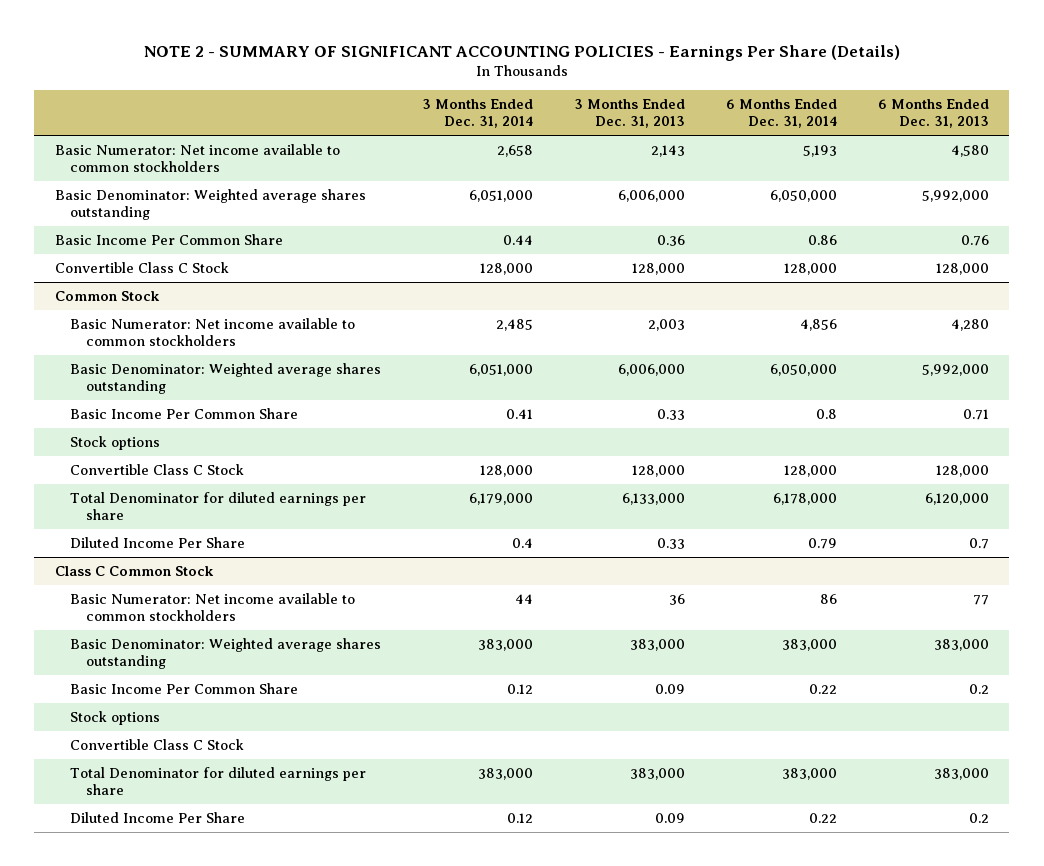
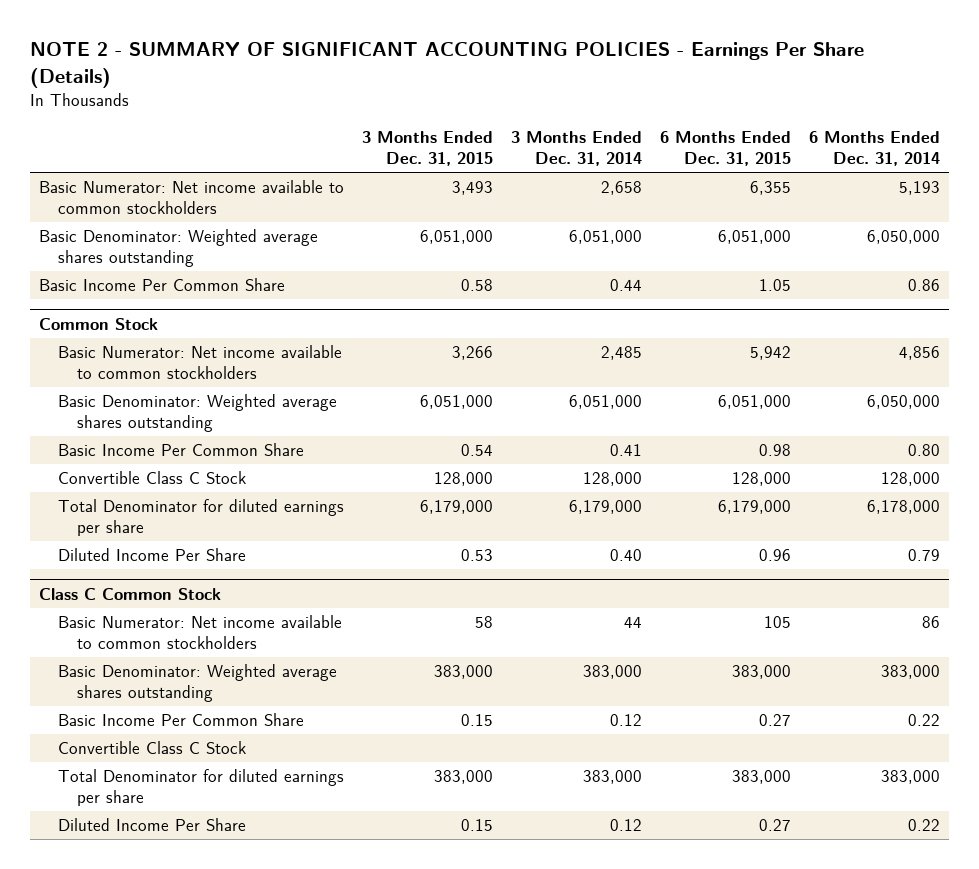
[574,99,686,129] 3 Months Ended Dec. 31, 2013 -> none
[877,99,989,129] 6 Months Ended Dec. 31, 2013 -> none
none -> [362,130,494,167] 3 Months Ended Dec. 31, 2015
none -> [660,130,792,167] 6 Months Ended Dec. 31, 2015
[54,261,229,273] Convertible Class C Stock -> none
[70,435,161,450] Stock options -> none
[816,408,838,419] 0.8 -> [908,444,941,457] 0.80
[512,537,534,548] 0.4 -> [610,549,643,562] 0.40
[70,710,161,725] Stock options -> none

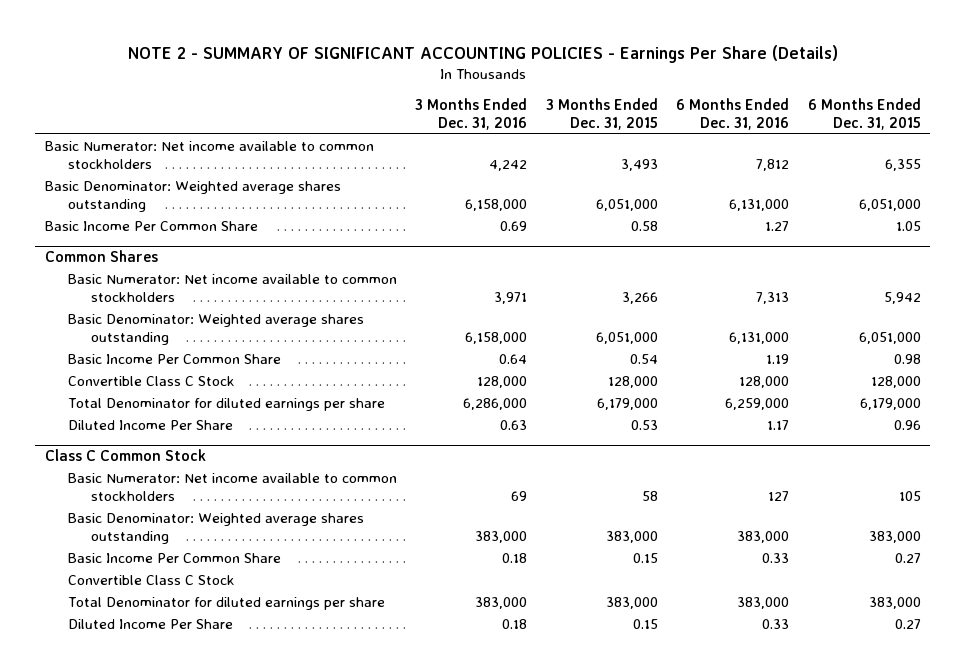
[511,130,643,167] 3 Months Ended Dec. 31, 2014 -> none
[809,130,941,167] 6 Months Ended Dec. 31, 2014 -> none
none -> [415,97,528,131] 3 Months Ended Dec. 31, 2016
none -> [676,97,790,131] 6 Months Ended Dec. 31, 2016
[39,317,159,330] Common Stock -> [44,250,158,263] Common Shares

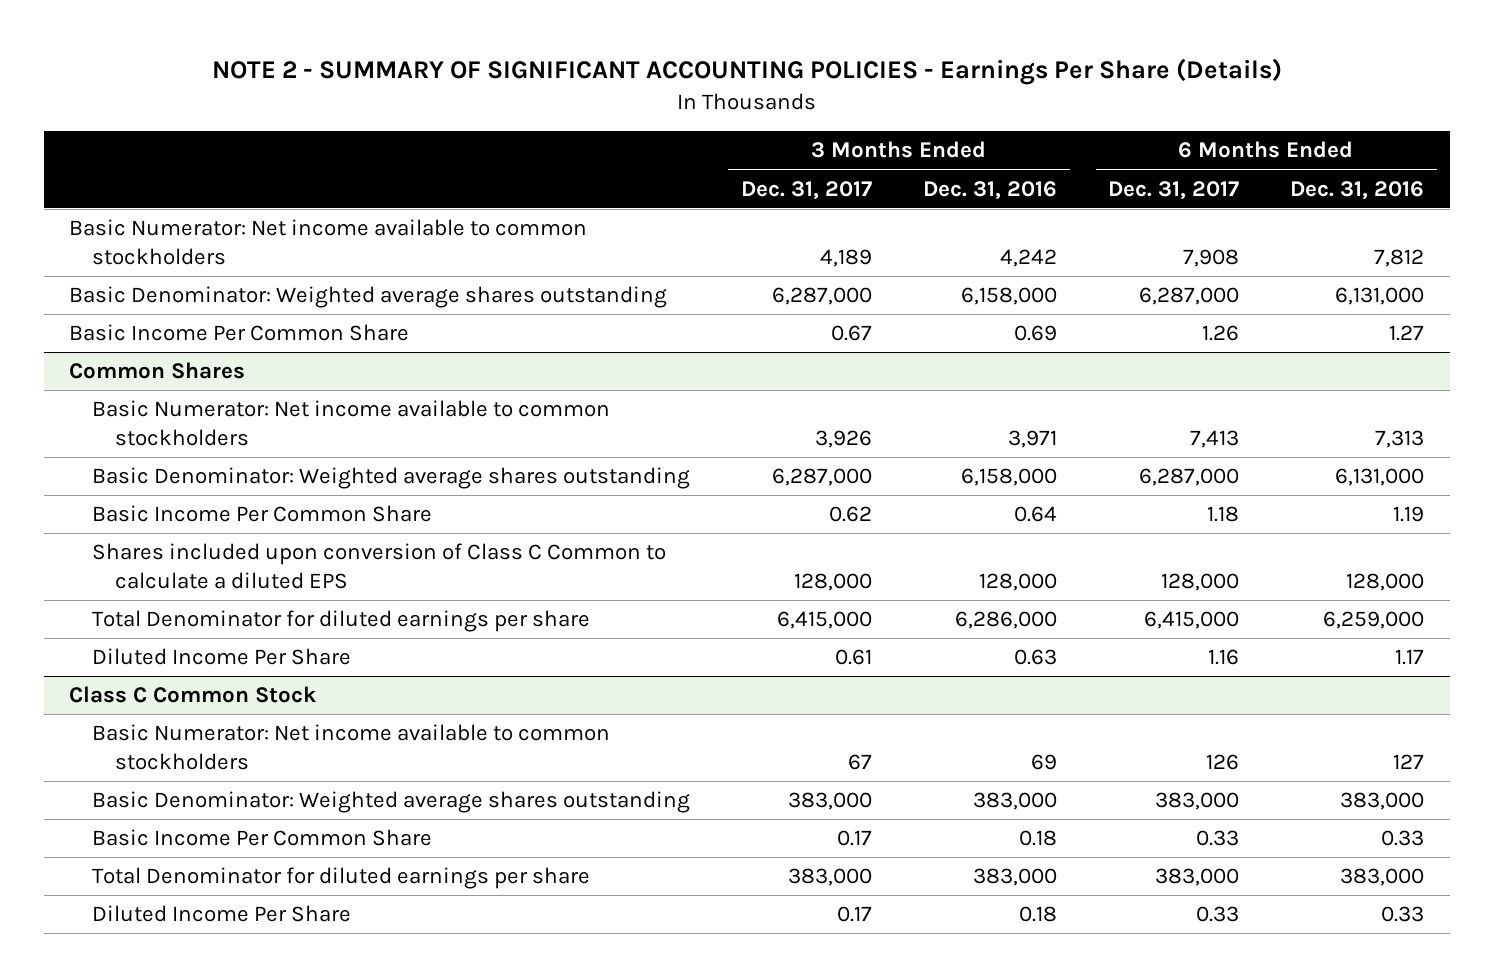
[545,97,658,131] 3 Months Ended Dec. 31, 2015 -> none
[807,97,921,131] 6 Months Ended Dec. 31, 2015 -> none
none -> [741,180,873,200] Dec. 31, 2017
none -> [1108,180,1240,200] Dec. 31, 2017
[67,376,235,387] Convertible Class C Stock -> [91,543,666,589] Shares included upon conversion of Class C Common to calculate a diluted EPS
[67,575,235,586] Convertible Class C Stock -> none

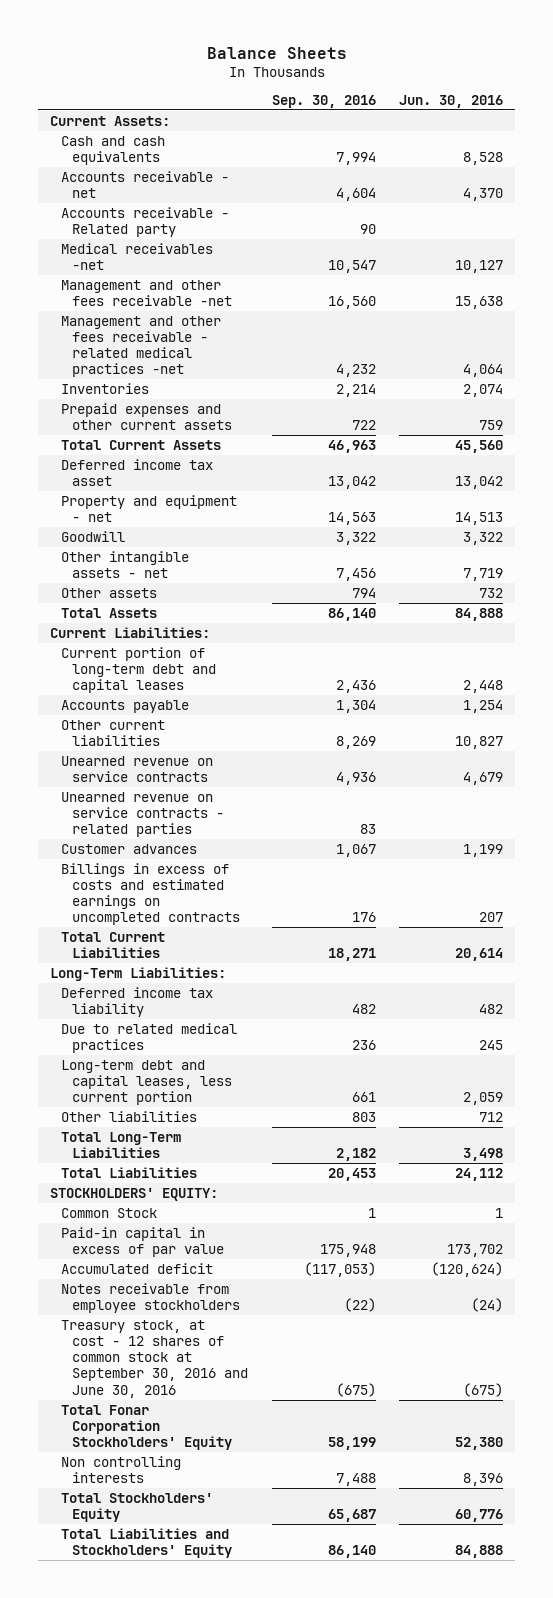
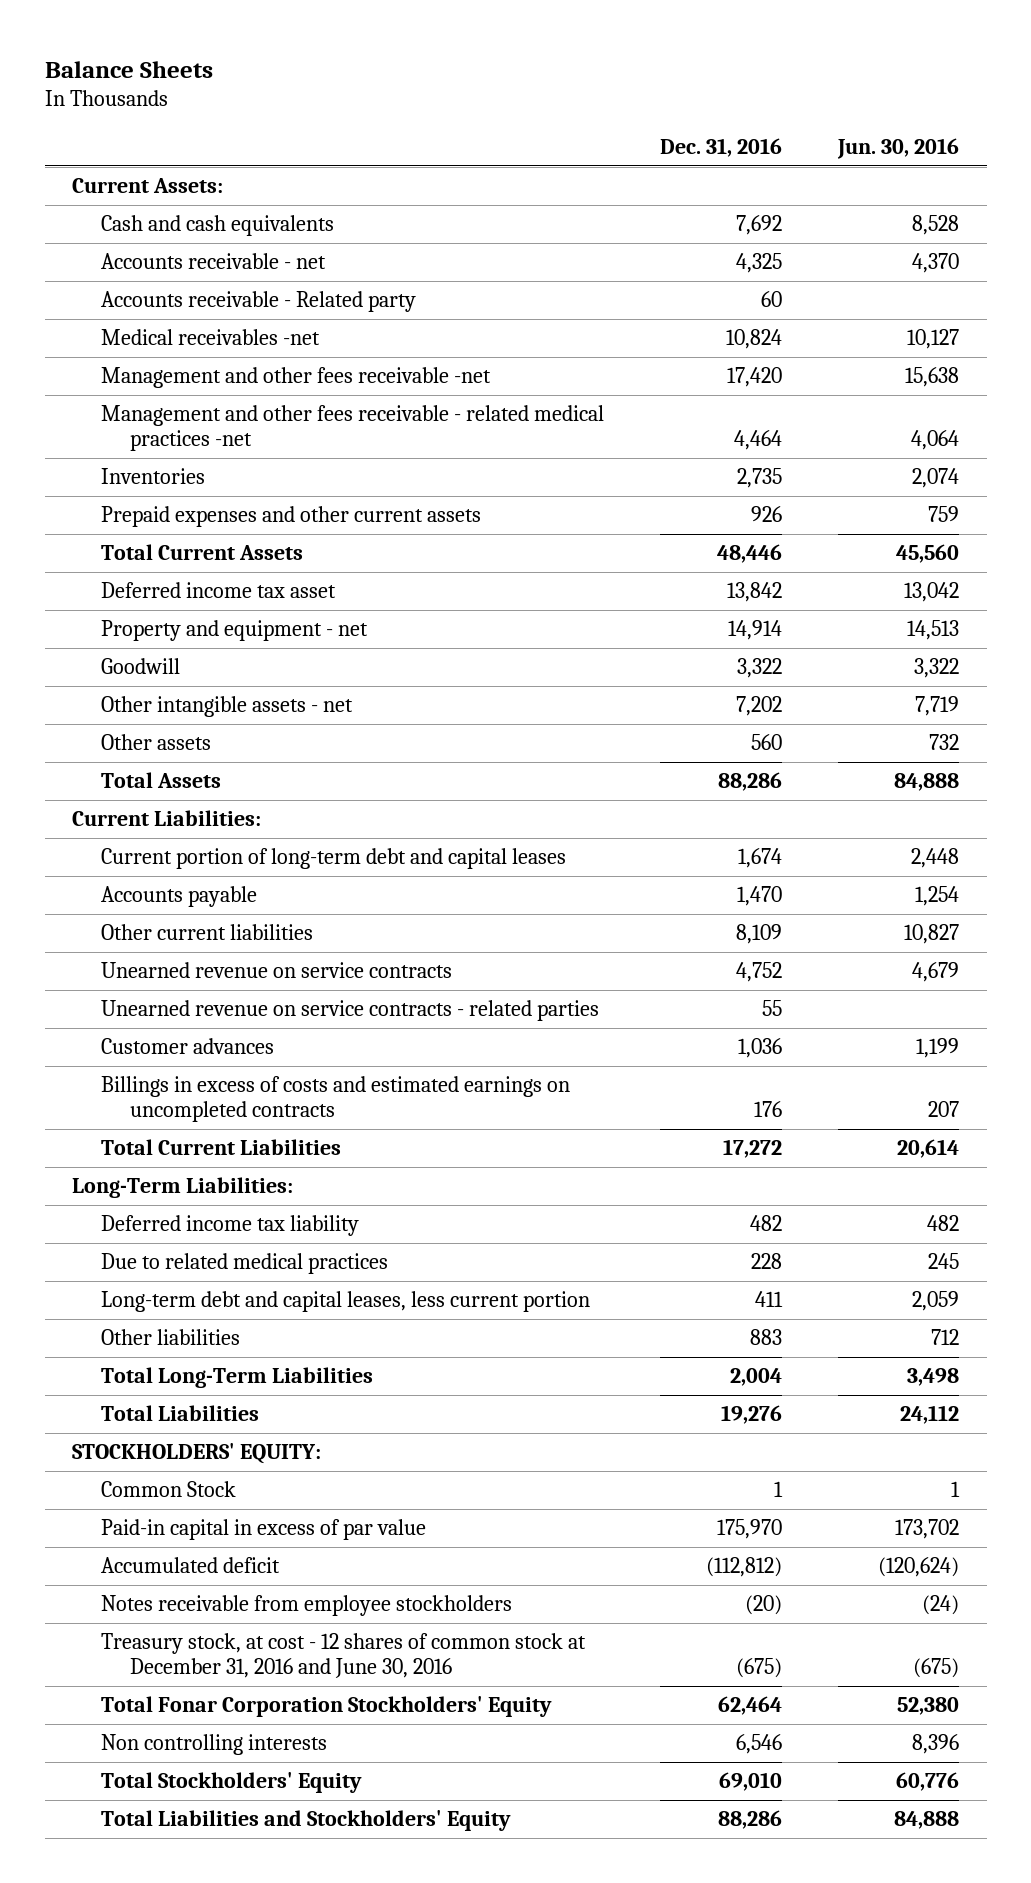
[271,94,376,108] Sep. 30, 2016 -> none
none -> [660,137,783,157] Dec. 31, 2016
[61,1319,249,1398] Treasury stock, at cost - 12 shares of common stock at September 30, 2016 and June 30, 2016 -> [101,1633,587,1679] Treasury stock, at cost - 12 shares of common stock at December 31, 2016 and June 30, 2016

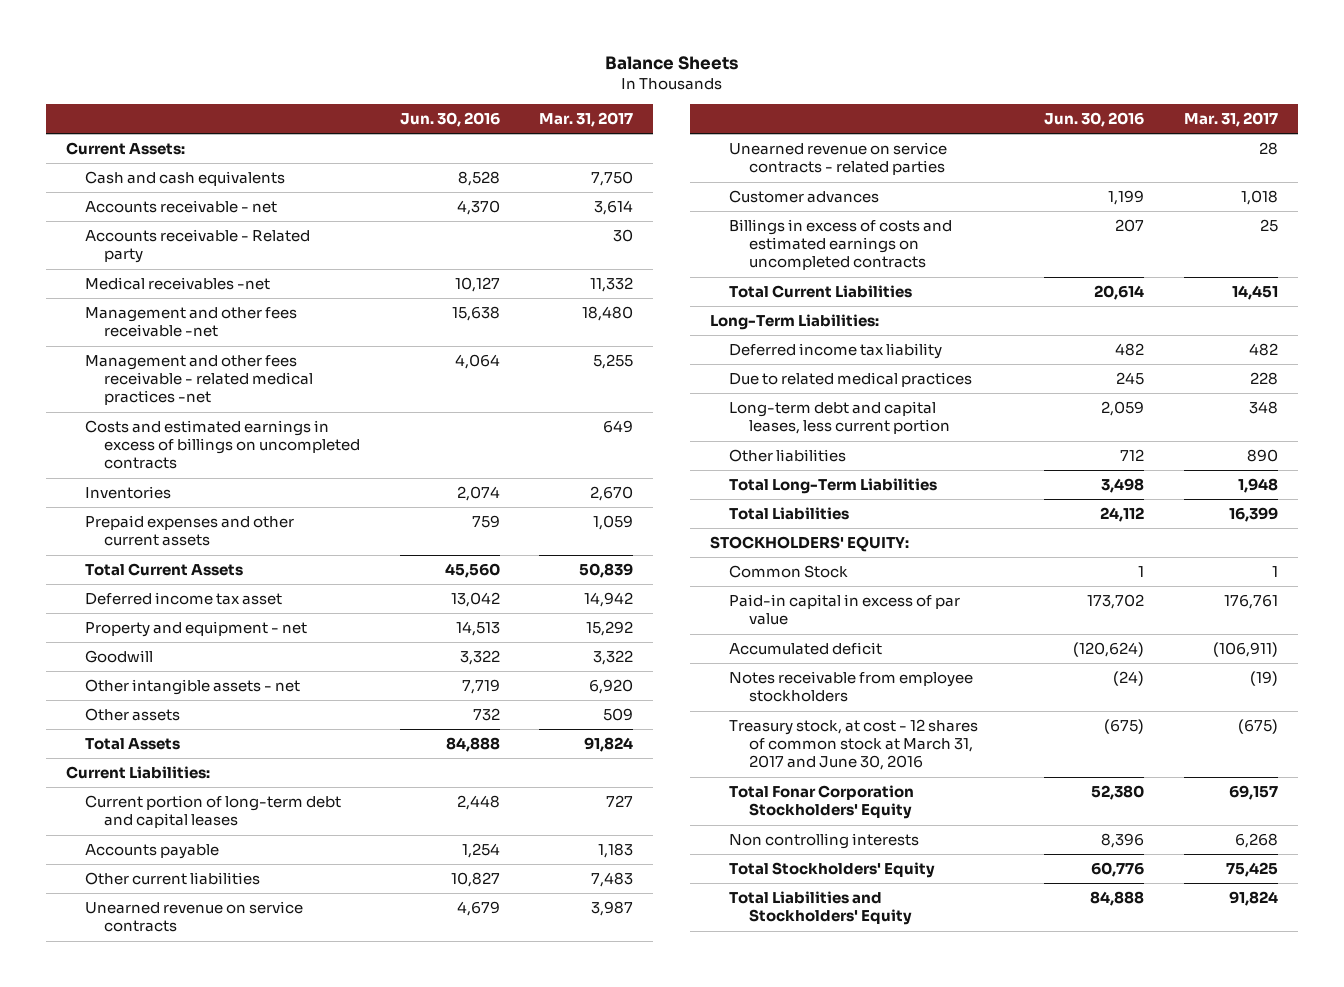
[660,137,783,157] Dec. 31, 2016 -> none
none -> [539,111,634,127] Mar. 31, 2017
none -> [84,420,360,470] Costs and estimated earnings in excess of billings on uncompleted contracts
[101,1633,587,1679] Treasury stock, at cost - 12 shares of common stock at December 31, 2016 and June 30, 2016 -> [729,719,979,771] Treasury stock, at cost - 12 shares of common stock at March 31, 2017 and June 30, 2016

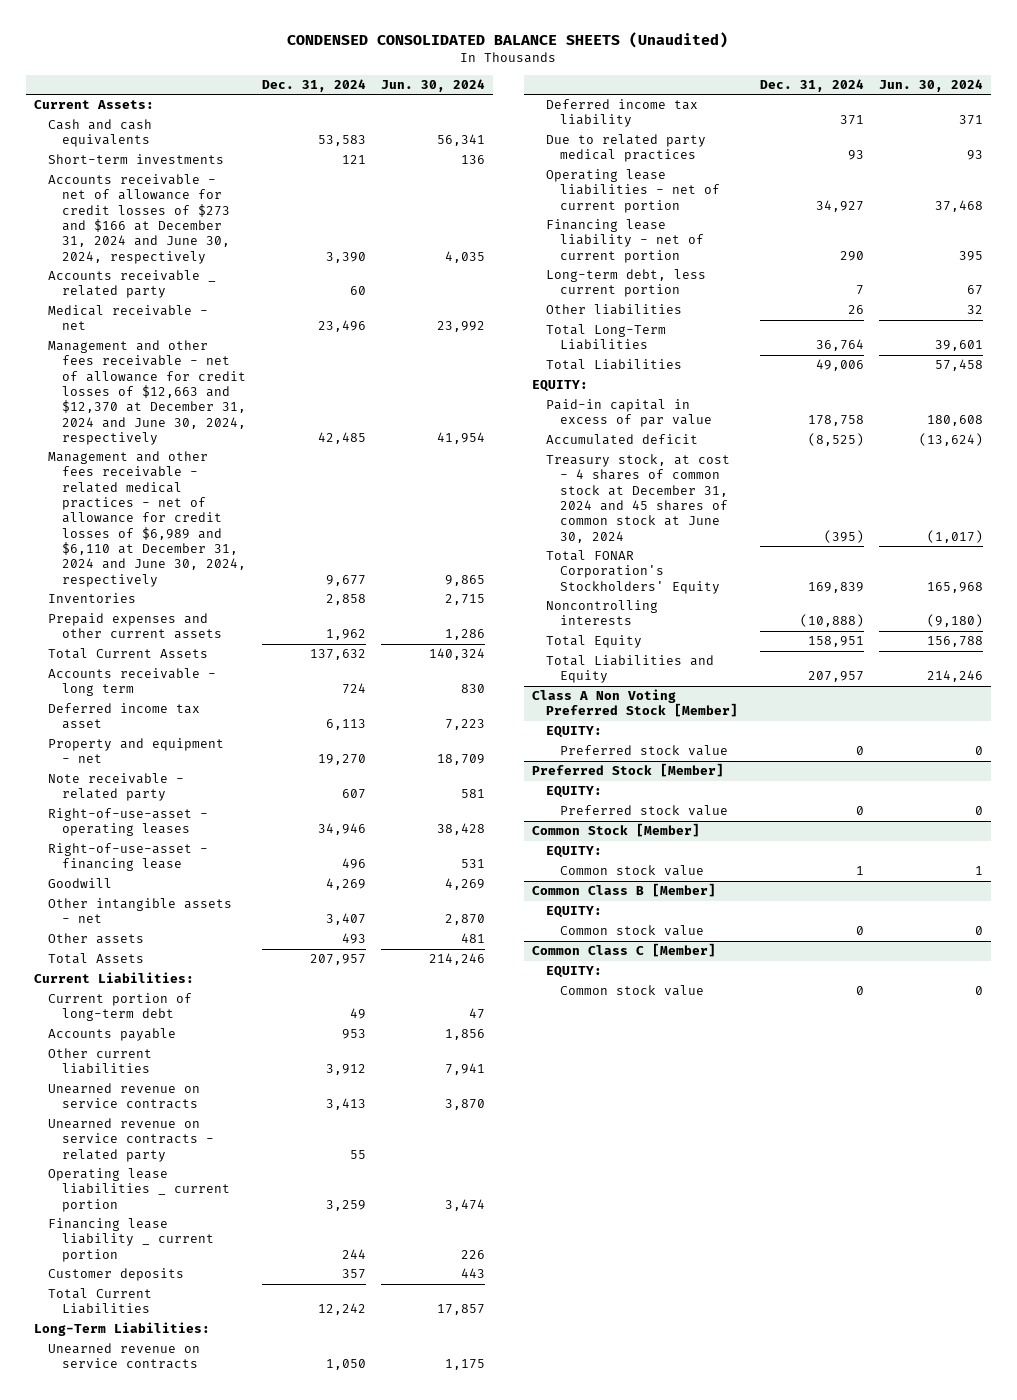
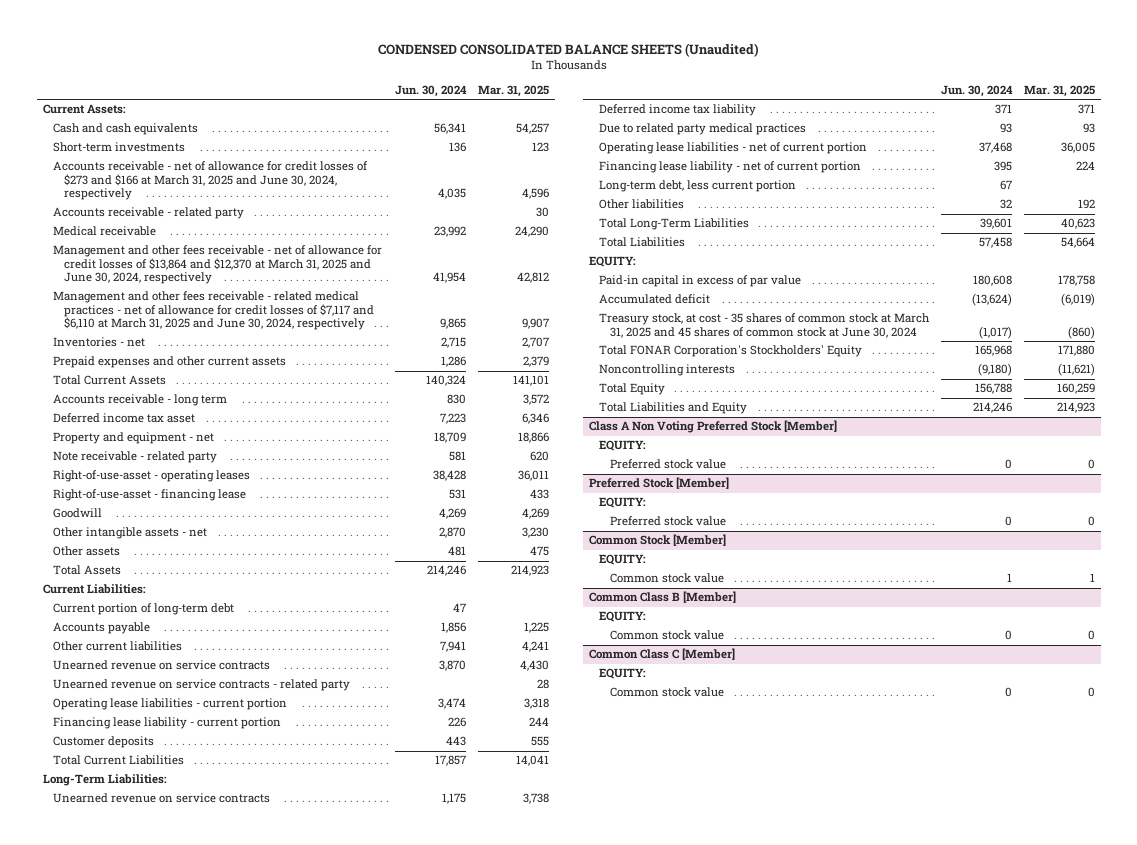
[261,78,366,92] Dec. 31, 2024 -> none
none -> [477,85,549,98] Mar. 31, 2025
[47,174,231,264] Accounts receivable - net of allowance for credit losses of $273 and $166 at December 31, 2024 and June 30, 2024, respectively -> [53,161,369,201] Accounts receivable - net of allowance for credit losses of $273 and $166 at March 31, 2025 and June 30, 2024, respectively
[47,270,216,299] Accounts receivable _ related party -> [53,207,245,220] Accounts receivable - related party
[47,305,208,331] Medical receivable - net -> [53,226,157,237] Medical receivable
[47,340,247,446] Management and other fees receivable - net of allowance for credit losses of $12,663 and $12,370 at December 31, 2024 and June 30, 2024, respectively -> [53,245,383,285] Management and other fees receivable - net of allowance for credit losses of $13,864 and $12,370 at March 31, 2025 and June 30, 2024, respectively
[47,451,247,587] Management and other fees receivable - related medical practices - net of allowance for credit losses of $6,989 and $6,110 at December 31, 2024 and June 30, 2024, respectively -> [53,291,375,331] Management and other fees receivable - related medical practices - net of allowance for credit losses of $7,117 and $6,110 at March 31, 2025 and June 30, 2024, respectively
[47,593,136,604] Inventories -> [53,337,146,348] Inventories - net
[47,1168,231,1212] Operating lease liabilities _ current portion -> [53,698,288,711] Operating lease liabilities - current portion
[47,1218,215,1262] Financing lease liability _ current portion -> [53,717,282,730] Financing lease liability - current portion
[545,454,730,543] Treasury stock, at cost - 4 shares of common stock at December 31, 2024 and 45 shares of common stock at June 30, 2024 -> [599,313,931,338] Treasury stock, at cost - 35 shares of common stock at March 31, 2025 and 45 shares of common stock at June 30, 2024

